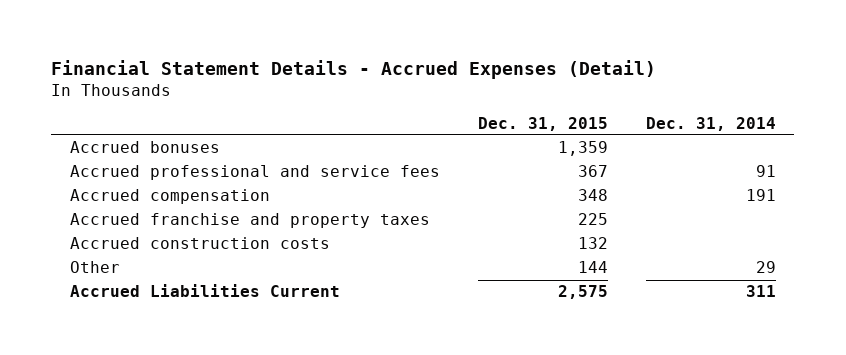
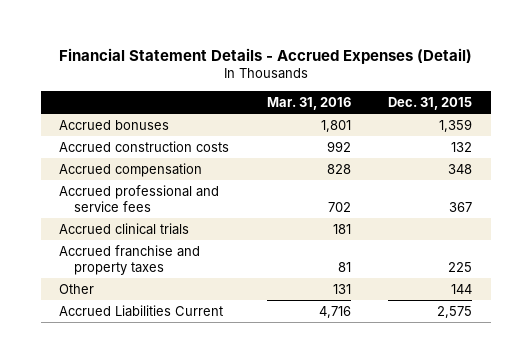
[645,116,776,131] Dec. 31, 2014 -> none
none -> [266,96,351,110] Mar. 31, 2016
[70,237,331,250] Accrued construction costs -> [59,140,230,152] Accrued construction costs
[70,165,441,181] Accrued professional and service fees -> [59,184,220,212] Accrued professional and service fees
none -> [59,222,190,235] Accrued clinical trials

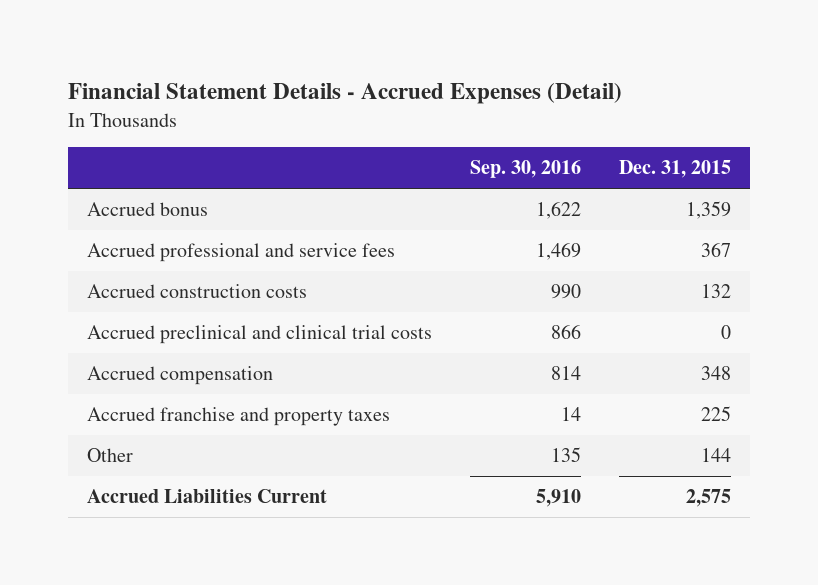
[266,96,351,110] Mar. 31, 2016 -> none
none -> [469,160,581,179] Sep. 30, 2016
[59,119,170,130] Accrued bonuses -> [86,202,208,217] Accrued bonus
[59,184,220,212] Accrued professional and service fees -> [86,243,395,263] Accrued professional and service fees
none -> [86,325,432,345] Accrued preclinical and clinical trial costs
[59,222,190,235] Accrued clinical trials -> none

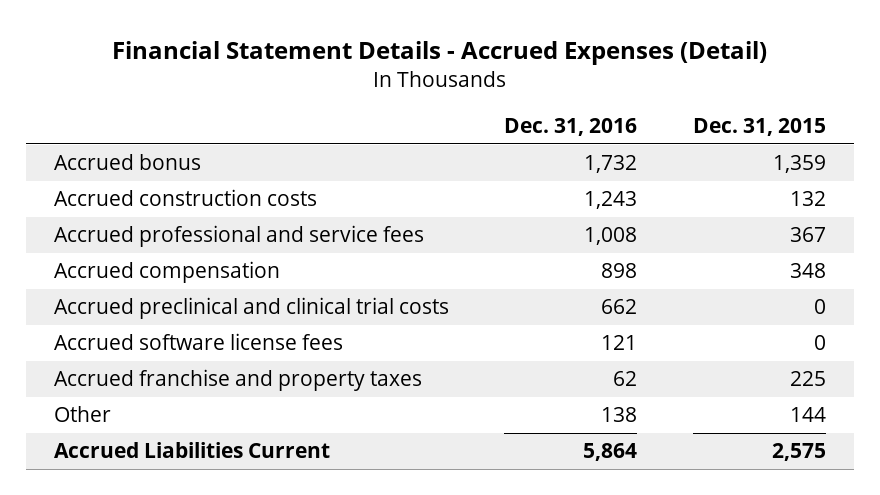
[469,160,581,179] Sep. 30, 2016 -> none
none -> [504,118,638,137] Dec. 31, 2016
[86,243,395,263] Accrued professional and service fees -> [53,225,424,248] Accrued professional and service fees
[86,325,432,345] Accrued preclinical and clinical trial costs -> [53,297,449,320] Accrued preclinical and clinical trial costs
none -> [53,333,343,351] Accrued software license fees

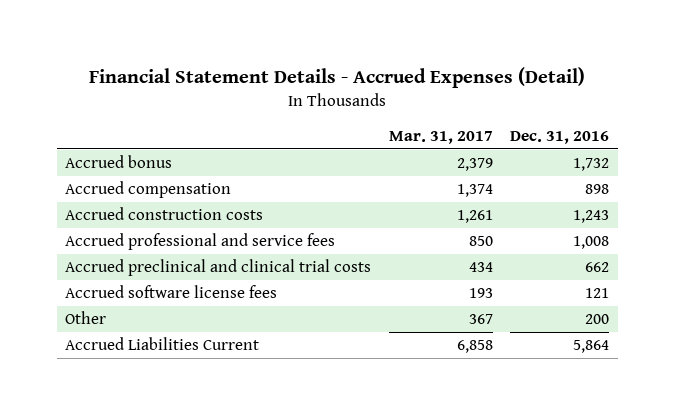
[693,118,827,137] Dec. 31, 2015 -> none
none -> [388,131,493,145] Mar. 31, 2017
[53,261,280,284] Accrued compensation -> [65,181,232,199] Accrued compensation
[53,369,422,392] Accrued franchise and property taxes -> none
[601,407,638,423] 138 -> [585,314,610,325] 200

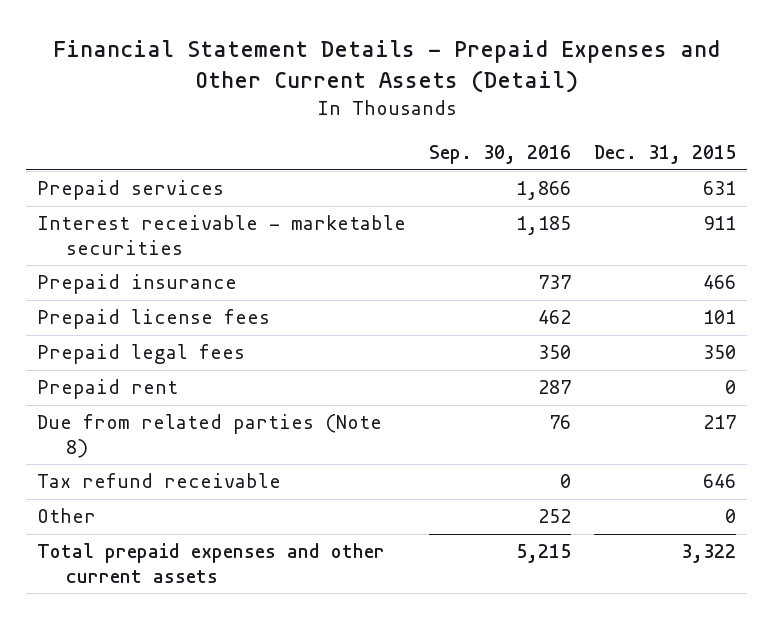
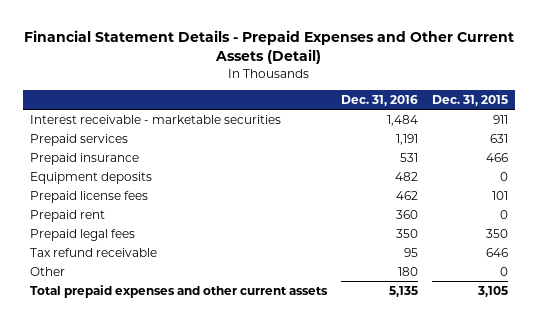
[429,145,572,165] Sep. 30, 2016 -> none
none -> [341,94,419,106] Dec. 31, 2016
[37,180,225,201] Prepaid services -> [30,133,129,146] Prepaid services
none -> [30,171,153,184] Equipment deposits
[37,414,383,458] Due from related parties (Note 8) -> none
[37,344,246,365] Prepaid legal fees -> [30,228,136,241] Prepaid legal fees
[680,544,736,564] 3,322 -> [476,285,508,297] 3,105

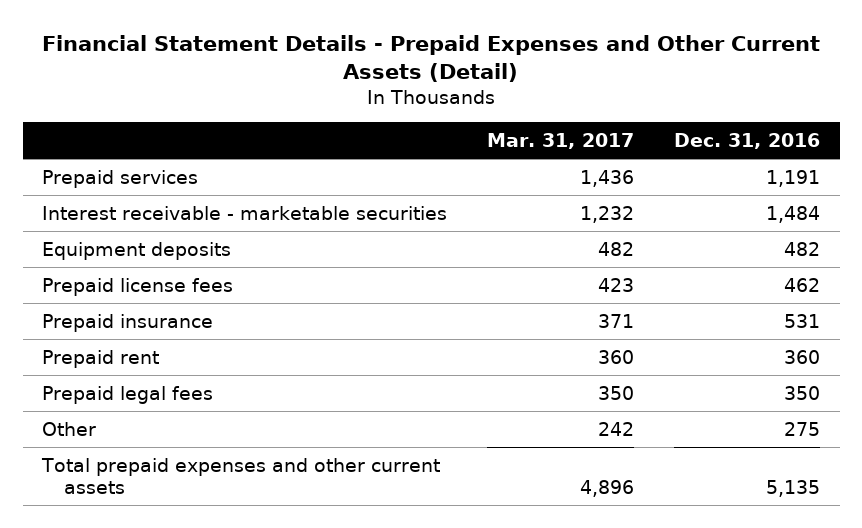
[431,94,508,106] Dec. 31, 2015 -> none
none -> [487,133,635,150] Mar. 31, 2017
[30,114,282,124] Interest receivable - marketable securities -> [42,205,448,220] Interest receivable - marketable securities
[30,152,140,165] Prepaid insurance -> [42,313,214,332] Prepaid insurance
[30,247,158,257] Tax refund receivable -> none
[398,266,419,276] 180 -> [783,421,820,436] 275

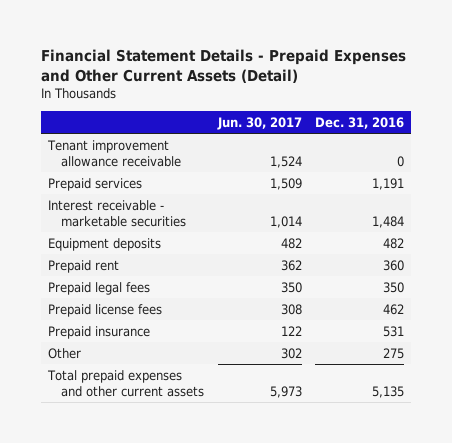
[487,133,635,150] Mar. 31, 2017 -> none
none -> [216,116,302,130] Jun. 30, 2017
none -> [46,139,182,167] Tenant improvement allowance receivable
[42,277,234,296] Prepaid license fees -> [47,303,162,317] Prepaid license fees
[42,313,214,332] Prepaid insurance -> [47,325,150,339] Prepaid insurance

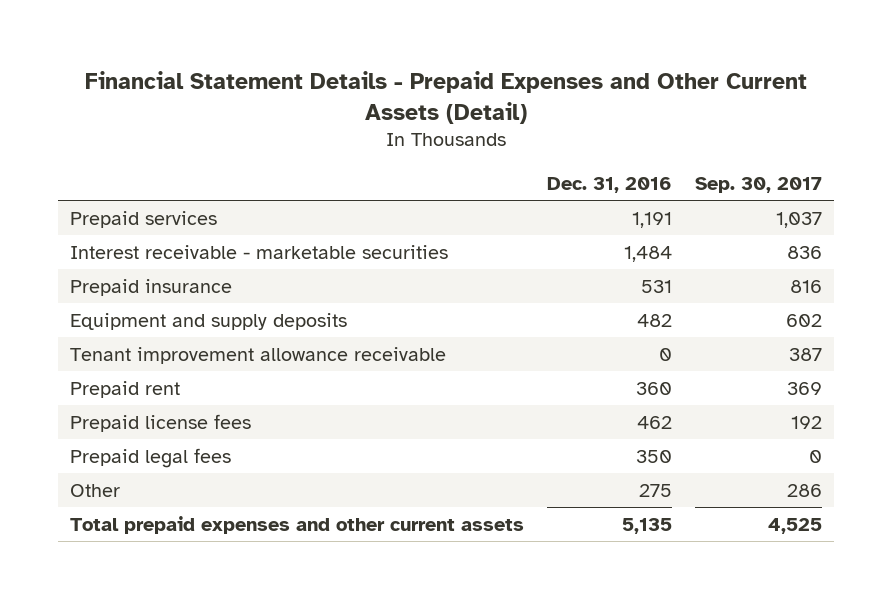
[216,116,302,130] Jun. 30, 2017 -> none
none -> [695,176,823,193] Sep. 30, 2017
[47,325,150,339] Prepaid insurance -> [69,278,232,296] Prepaid insurance
[47,237,161,251] Equipment deposits -> [69,312,347,330] Equipment and supply deposits
[46,139,182,167] Tenant improvement allowance receivable -> [69,346,446,364] Tenant improvement allowance receivable
[47,281,150,295] Prepaid legal fees -> [69,447,231,468] Prepaid legal fees

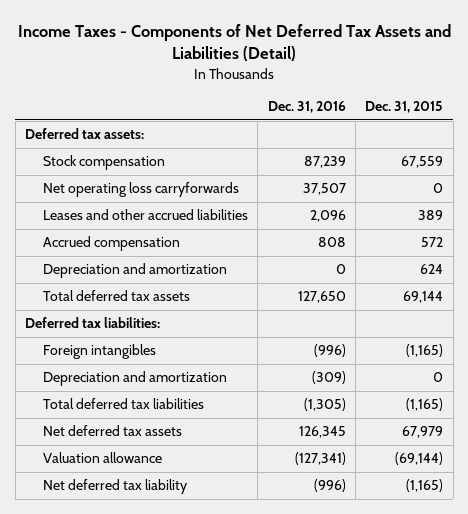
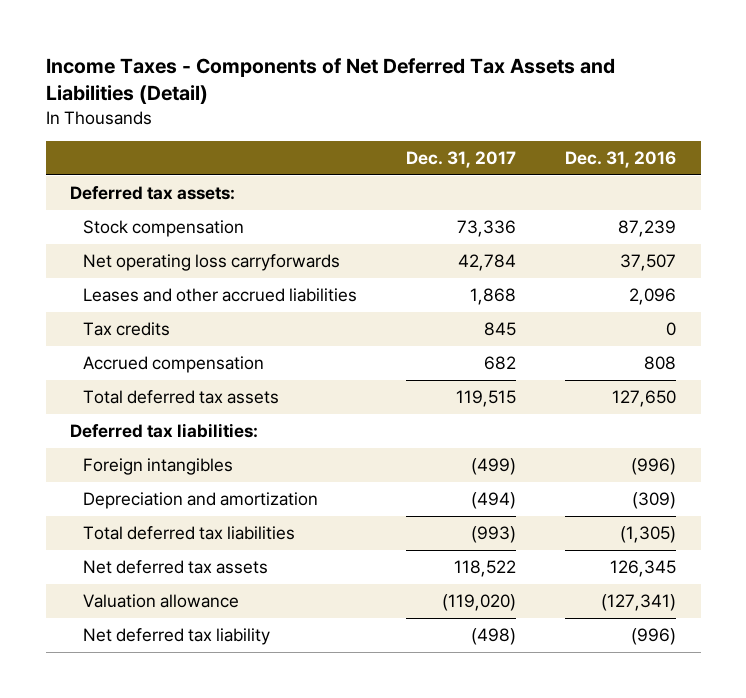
[365,101,444,114] Dec. 31, 2015 -> none
none -> [406,151,517,169] Dec. 31, 2017
none -> [83,322,171,337] Tax credits
[43,263,228,279] Depreciation and amortization -> none

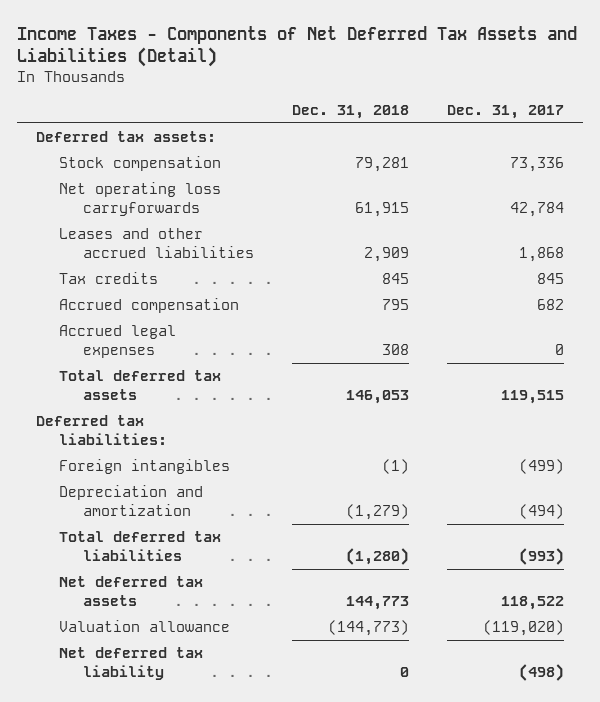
[565,151,677,169] Dec. 31, 2016 -> none
none -> [291,104,409,119] Dec. 31, 2018
none -> [59,325,177,358] Accrued legal expenses

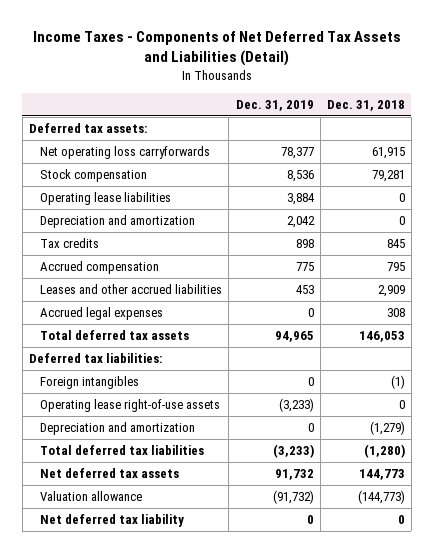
[447,104,565,119] Dec. 31, 2017 -> none
none -> [235,99,314,111] Dec. 31, 2019
[59,156,222,172] Stock compensation -> [40,169,148,183] Stock compensation
none -> [40,192,172,206] Operating lease liabilities
none -> [40,215,196,229] Depreciation and amortization
[59,228,254,258] Leases and other accrued liabilities -> [40,284,223,295] Leases and other accrued liabilities
none -> [40,399,221,413] Operating lease right-of-use assets

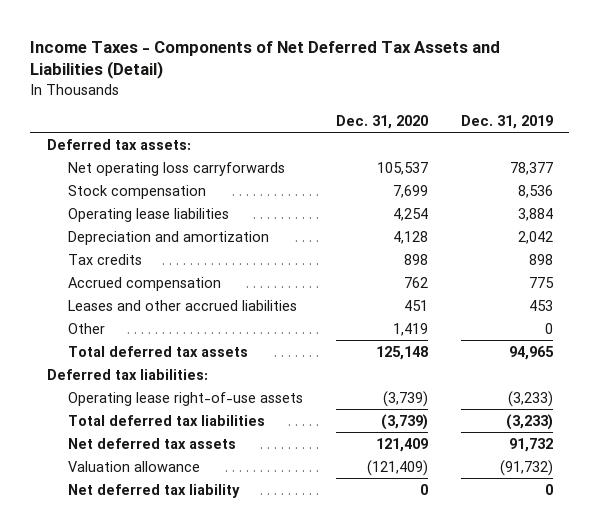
[326,99,405,111] Dec. 31, 2018 -> none
none -> [335,115,428,130] Dec. 31, 2020
[40,307,164,321] Accrued legal expenses -> none
none -> [67,322,105,334] Other
[40,376,140,390] Foreign intangibles -> none
[40,422,196,436] Depreciation and amortization -> none

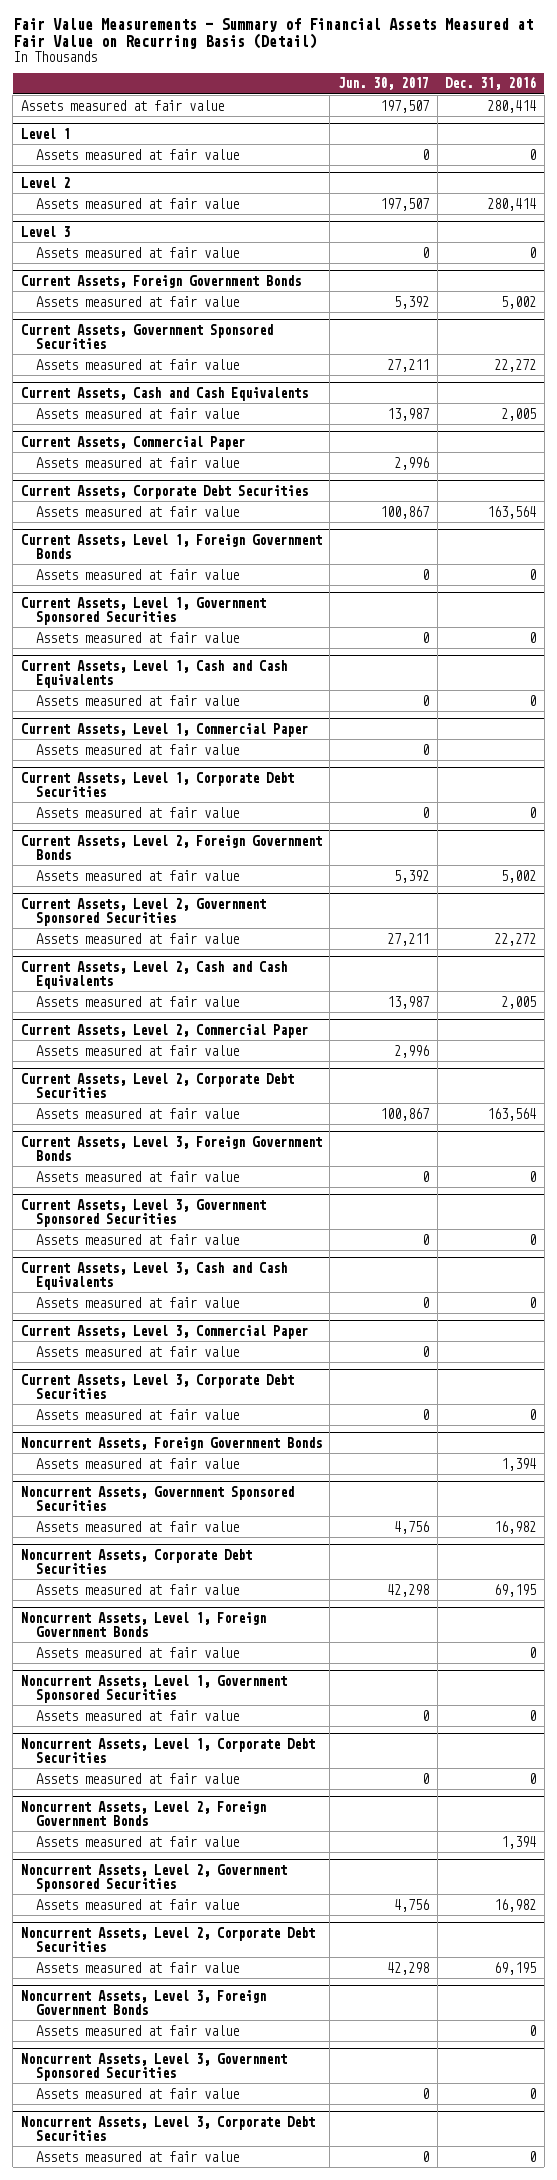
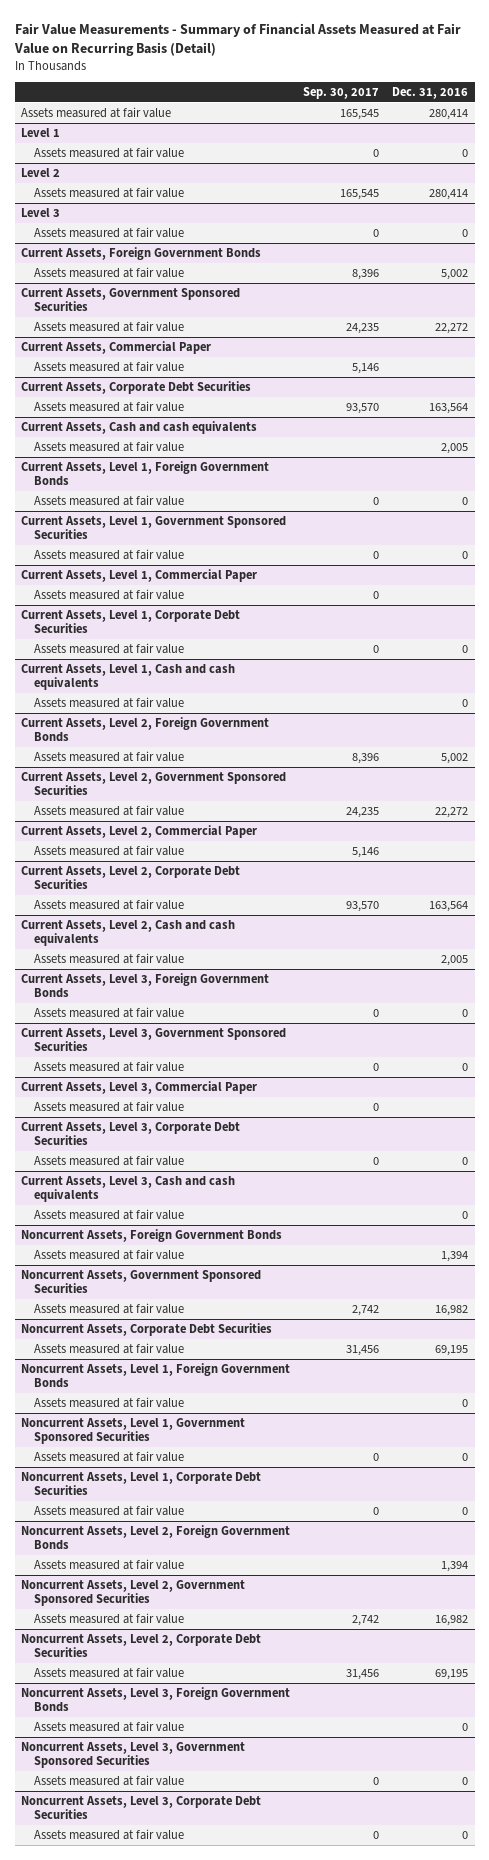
[337,77,429,91] Jun. 30, 2017 -> none
none -> [303,86,380,99] Sep. 30, 2017
[20,386,308,401] Current Assets, Cash and Cash Equivalents -> none
[36,407,240,419] Assets measured at fair value -> none
none -> [21,420,258,434] Current Assets, Cash and cash equivalents
none -> [33,440,184,452] Assets measured at fair value
[20,659,287,689] Current Assets, Level 1, Cash and Cash Equivalents -> none
[36,694,240,706] Assets measured at fair value -> none
none -> [21,663,236,691] Current Assets, Level 1, Cash and cash equivalents
none -> [33,696,184,708] Assets measured at fair value
[20,960,287,990] Current Assets, Level 2, Cash and Cash Equivalents -> none
[36,995,240,1007] Assets measured at fair value -> none
none -> [21,919,236,947] Current Assets, Level 2, Cash and cash equivalents
none -> [33,952,184,964] Assets measured at fair value
[20,1261,287,1291] Current Assets, Level 3, Cash and Cash Equivalents -> none
[36,1296,240,1308] Assets measured at fair value -> none
none -> [21,1175,236,1203] Current Assets, Level 3, Cash and cash equivalents
none -> [33,1208,184,1220] Assets measured at fair value

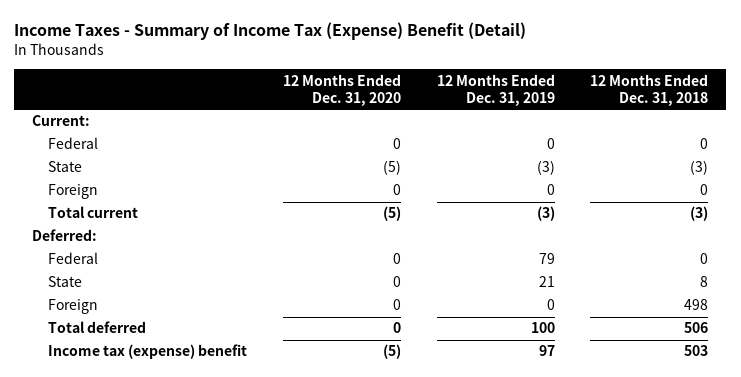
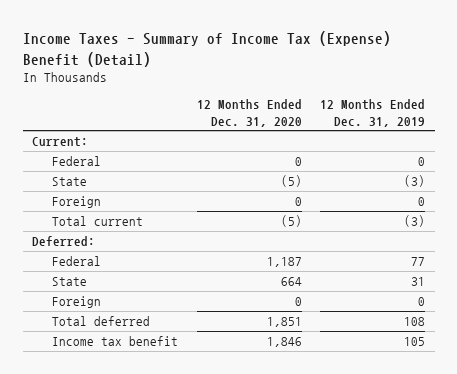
[590,73,709,107] 12 Months Ended Dec. 31, 2018 -> none
[392,253,401,265] 0 -> [266,257,302,268] 1,187
[538,253,555,265] 79 -> [411,257,426,267] 77
[392,276,401,288] 0 -> [280,277,302,287] 664
[538,276,555,288] 21 -> [411,277,426,287] 31
[392,322,401,334] 0 -> [266,317,302,328] 1,851
[530,322,555,334] 100 -> [404,317,426,327] 108
[47,344,247,360] Income tax (expense) benefit -> [51,336,178,347] Income tax benefit
[382,344,401,360] (5) -> [266,337,302,348] 1,846
[538,345,555,357] 97 -> [404,337,426,347] 105

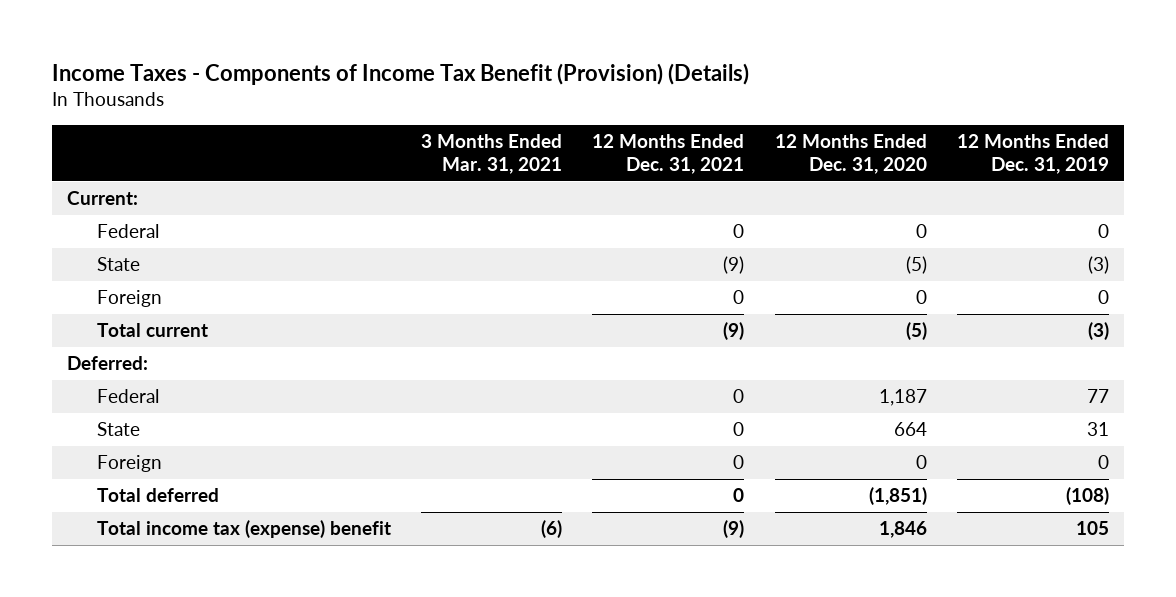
[22,31,391,67] Income Taxes - Summary of Income Tax (Expense) Benefit (Detail) -> [51,62,749,85] Income Taxes - Components of Income Tax Benefit (Provision) (Details)
none -> [420,134,562,174] 3 Months Ended Mar. 31, 2021
none -> [592,134,745,174] 12 Months Ended Dec. 31, 2021
[266,317,302,328] 1,851 -> [868,487,927,506] (1,851)
[404,317,426,327] 108 -> [1065,487,1109,506] (108)
[51,336,178,347] Income tax benefit -> [96,520,391,539] Total income tax (expense) benefit

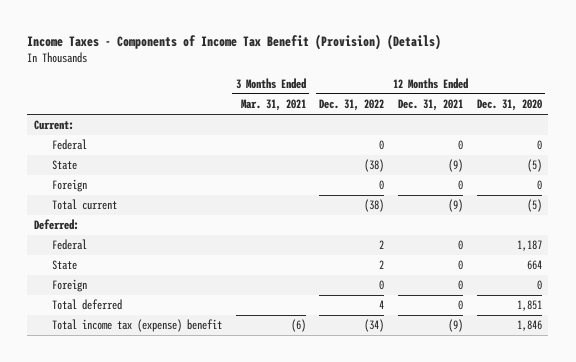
[956,134,1109,174] 12 Months Ended Dec. 31, 2019 -> none
none -> [319,99,385,112] Dec. 31, 2022
[868,487,927,506] (1,851) -> [516,300,542,312] 1,851

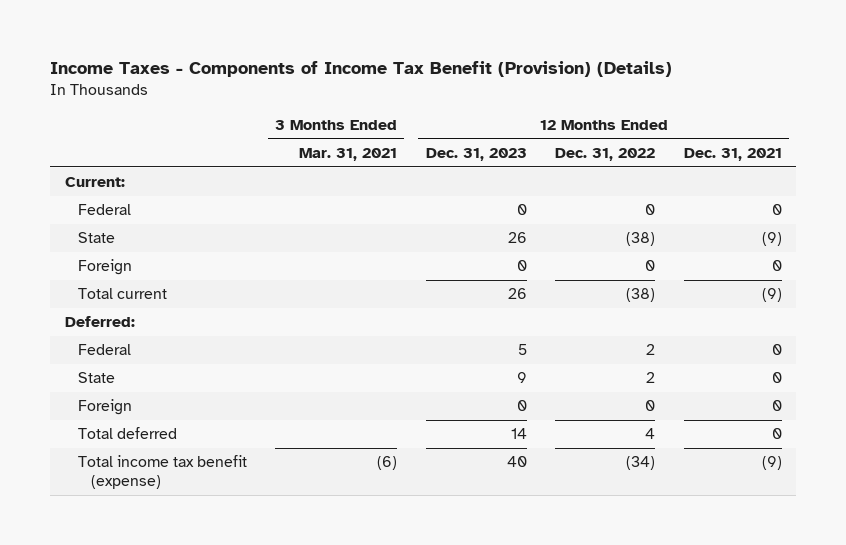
[476,99,542,112] Dec. 31, 2020 -> none
none -> [425,147,527,161] Dec. 31, 2023
[52,319,223,333] Total income tax (expense) benefit -> [77,455,247,489] Total income tax benefit (expense)

